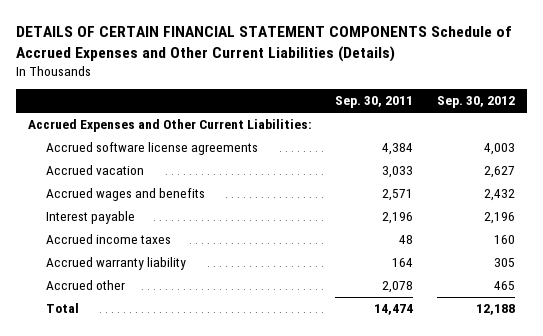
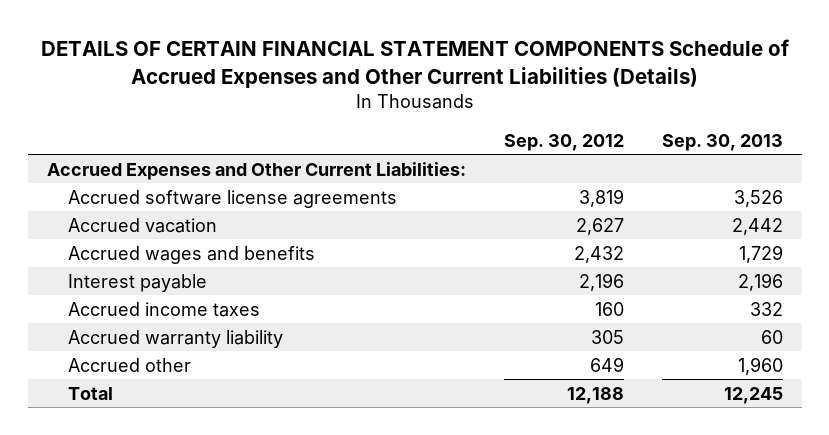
[335,96,414,109] Sep. 30, 2011 -> none
none -> [661,133,783,151] Sep. 30, 2013
[483,143,515,156] 4,003 -> [578,188,624,207] 3,819
[493,281,515,291] 465 -> [589,356,624,372] 649

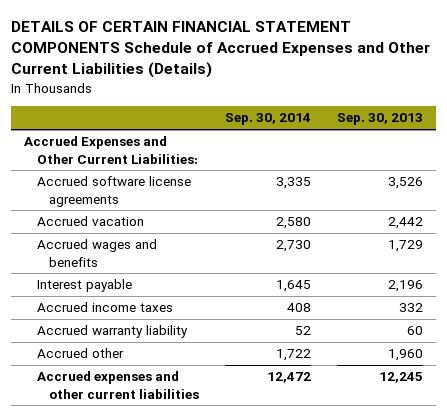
[503,133,624,151] Sep. 30, 2012 -> none
none -> [225,113,312,126] Sep. 30, 2014
[67,386,113,400] Total -> [36,371,200,399] Accrued expenses and other current liabilities

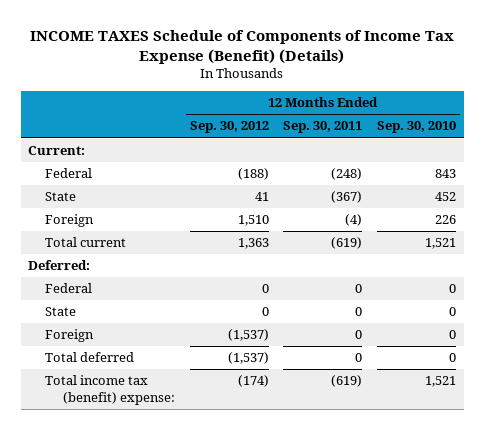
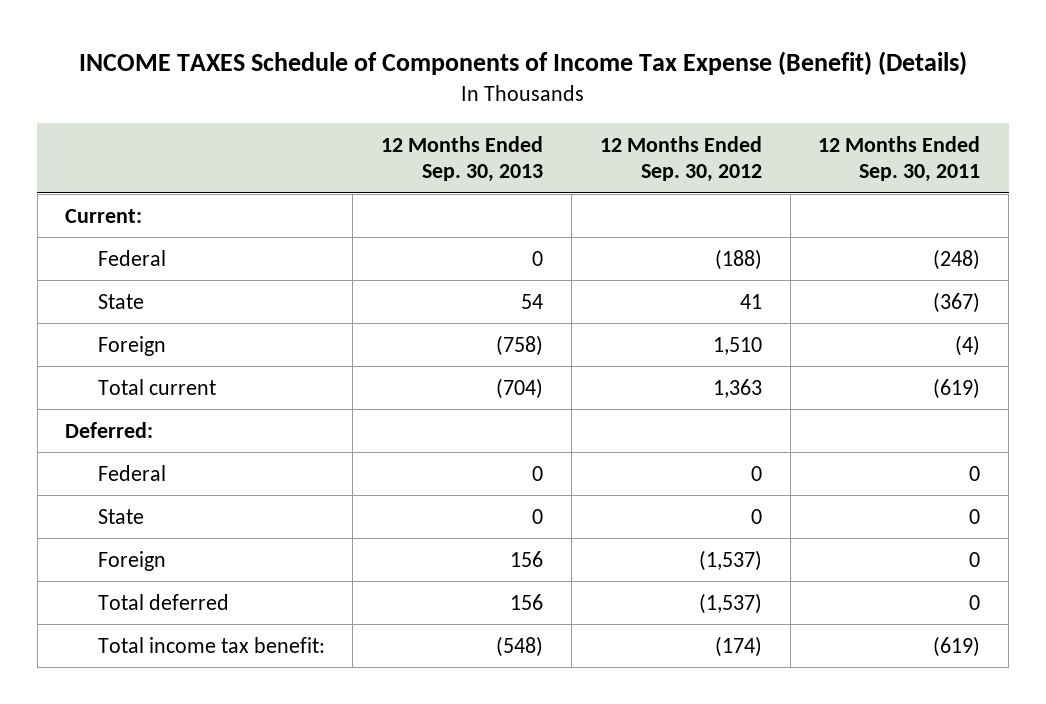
[377,121,457,134] Sep. 30, 2010 -> none
none -> [381,135,544,183] 12 Months Ended Sep. 30, 2013
[45,375,175,405] Total income tax (benefit) expense: -> [97,636,325,653] Total income tax benefit:

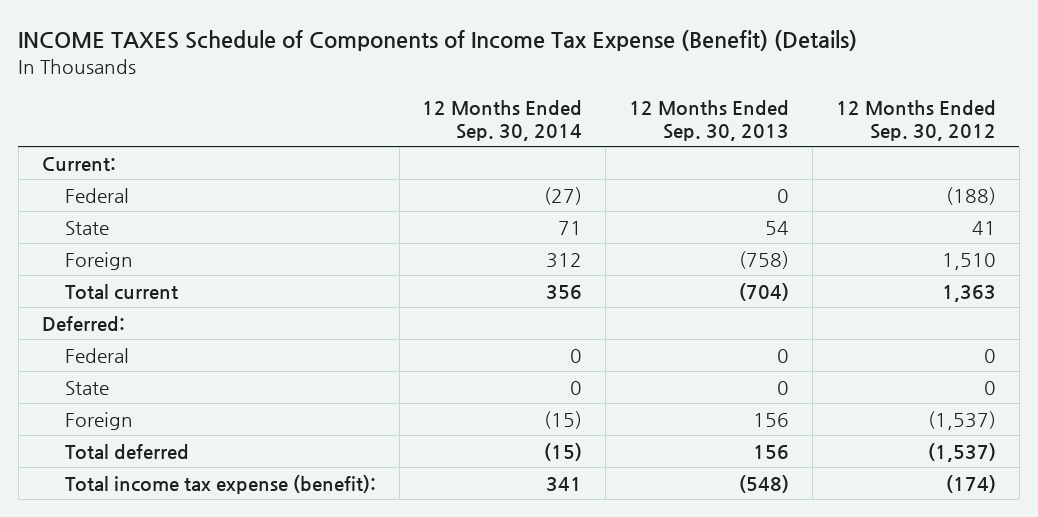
[818,135,981,183] 12 Months Ended Sep. 30, 2011 -> none
none -> [422,99,583,142] 12 Months Ended Sep. 30, 2014
[97,636,325,653] Total income tax benefit: -> [64,474,376,494] Total income tax expense (benefit):

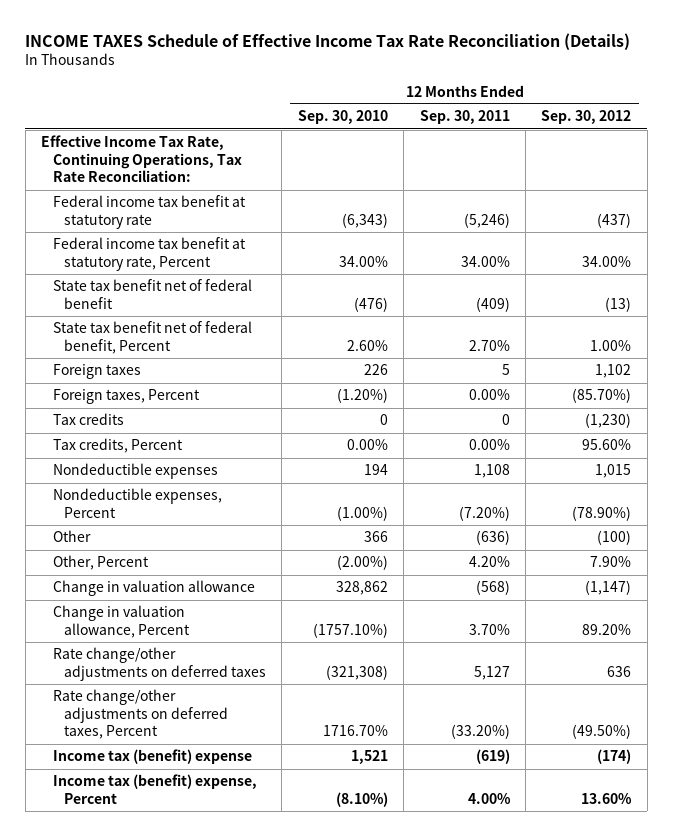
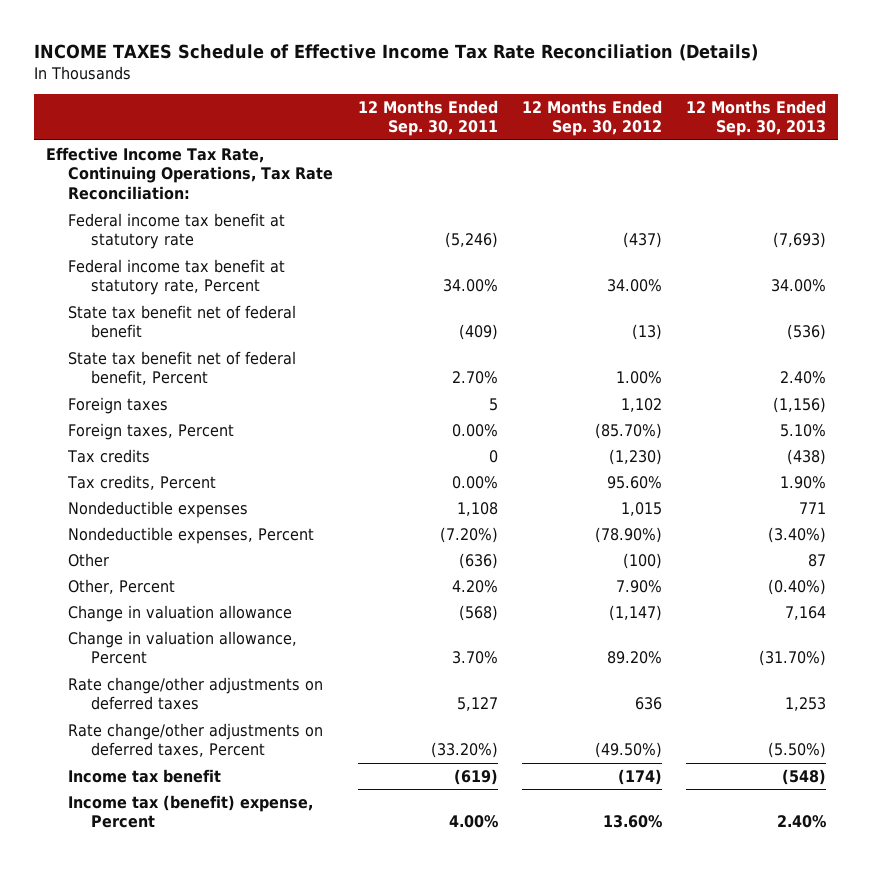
[297,110,388,125] Sep. 30, 2010 -> none
none -> [686,99,827,137] 12 Months Ended Sep. 30, 2013
[52,749,252,765] Income tax (benefit) expense -> [68,768,222,783] Income tax benefit

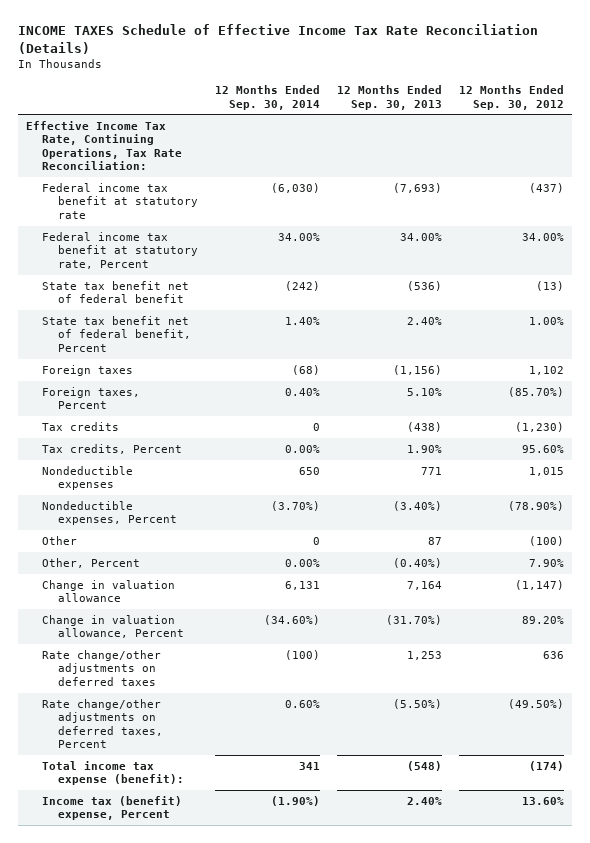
[357,99,498,137] 12 Months Ended Sep. 30, 2011 -> none
none -> [214,85,320,110] 12 Months Ended Sep. 30, 2014
[68,768,222,783] Income tax benefit -> [42,760,184,786] Total income tax expense (benefit):

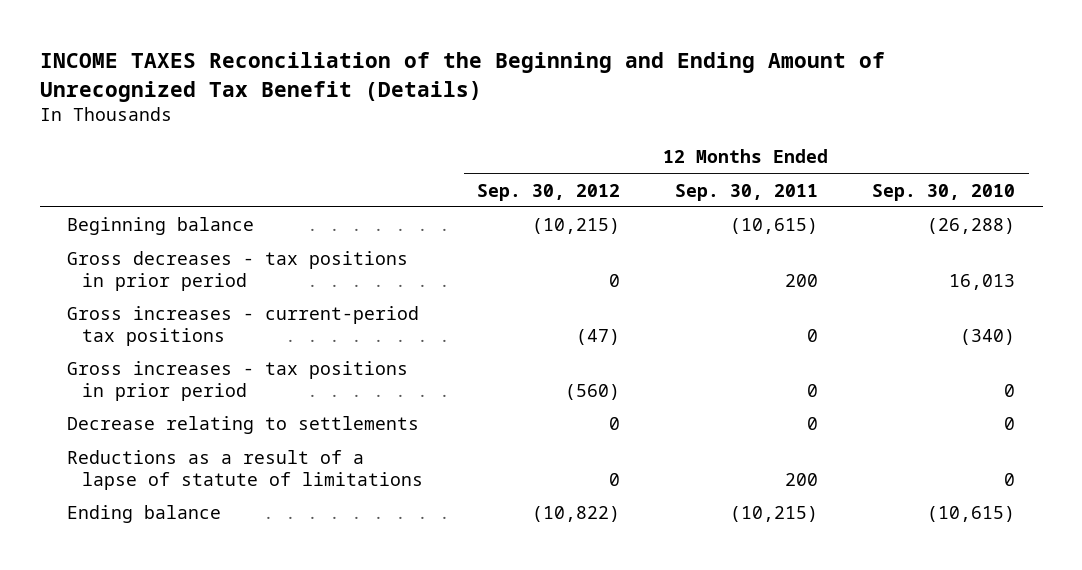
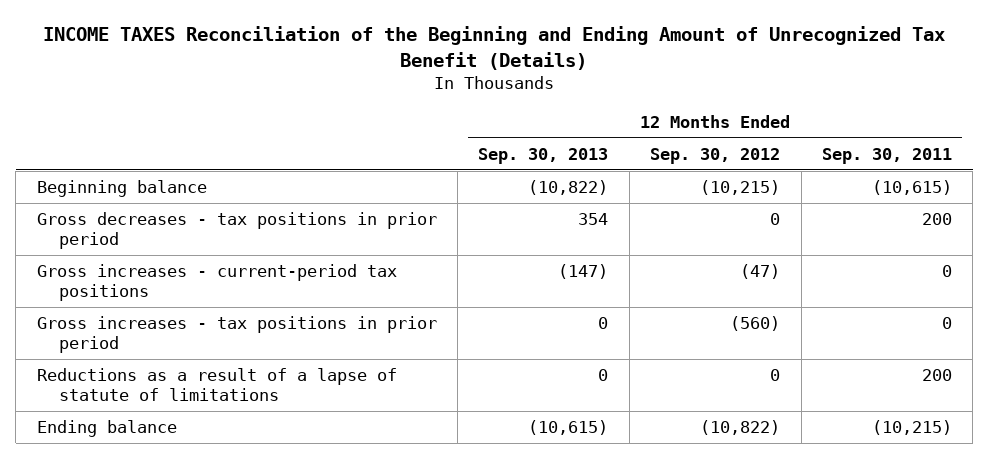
[872,183,1016,201] Sep. 30, 2010 -> none
none -> [478,147,609,164] Sep. 30, 2013
[67,416,420,435] Decrease relating to settlements -> none

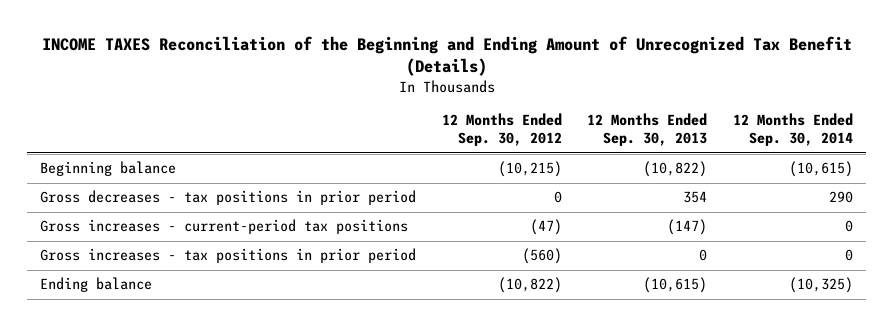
[821,147,952,164] Sep. 30, 2011 -> none
none -> [733,113,854,147] 12 Months Ended Sep. 30, 2014
[36,367,397,402] Reductions as a result of a lapse of statute of limitations -> none

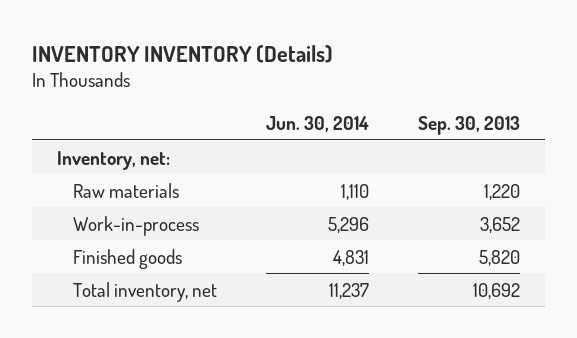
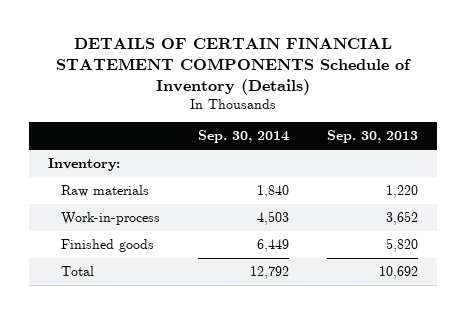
[32,44,334,63] INVENTORY INVENTORY (Details) -> [55,38,411,95] DETAILS OF CERTAIN FINANCIAL STATEMENT COMPONENTS Schedule of Inventory (Details)
[266,115,370,132] Jun. 30, 2014 -> none
none -> [198,130,290,144] Sep. 30, 2014
[56,150,170,170] Inventory, net: -> [47,158,120,172] Inventory:
[73,281,218,302] Total inventory, net -> [61,266,95,277] Total

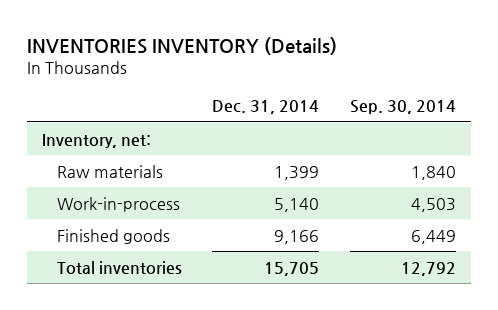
[55,38,411,95] DETAILS OF CERTAIN FINANCIAL STATEMENT COMPONENTS Schedule of Inventory (Details) -> [26,36,337,55] INVENTORIES INVENTORY (Details)
[327,130,419,144] Sep. 30, 2013 -> none
none -> [212,100,320,115] Dec. 31, 2014
[47,158,120,172] Inventory: -> [42,133,152,148] Inventory, net:
[61,266,95,277] Total -> [56,260,182,274] Total inventories

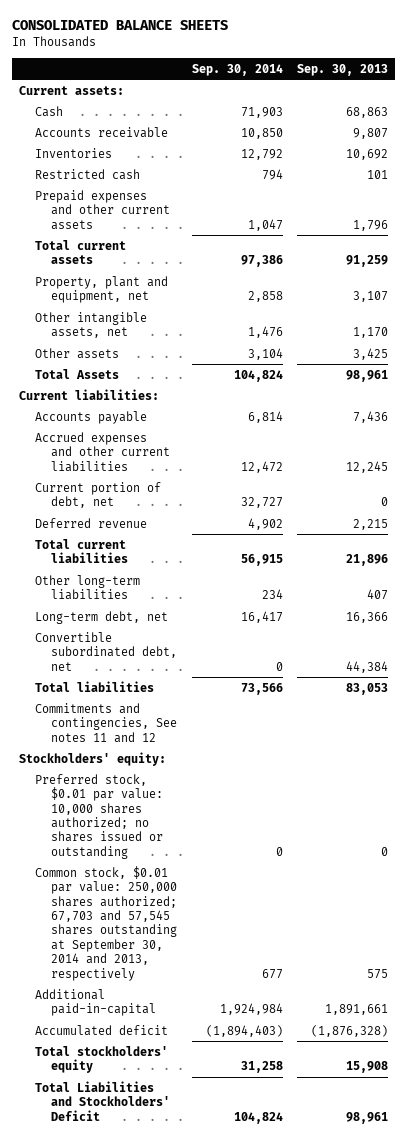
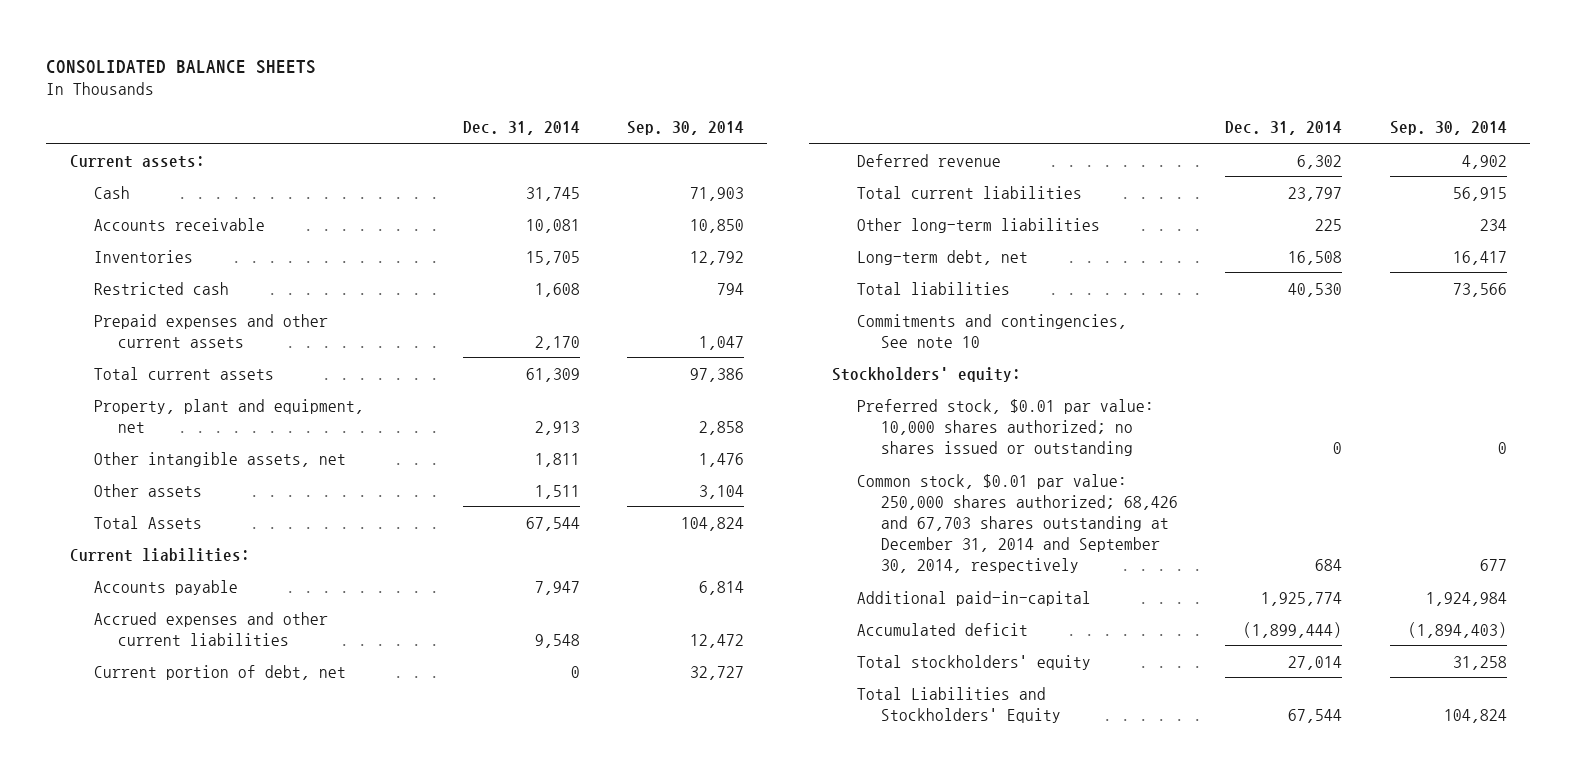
[296,63,388,76] Sep. 30, 2013 -> none
none -> [462,121,580,136] Dec. 31, 2014
[35,631,178,671] Convertible subordinated debt, net -> none
[35,702,178,743] Commitments and contingencies, See notes 11 and 12 -> [856,313,1127,348] Commitments and contingencies, See note 10
[35,865,178,981] Common stock, $0.01 par value: 250,000 shares authorized; 67,703 and 57,545 shares outstanding at September 30, 2014 and 2013, respectively -> [856,473,1179,573] Common stock, $0.01 par value: 250,000 shares authorized; 68,426 and 67,703 shares outstanding at December 31, 2014 and September 30, 2014, respectively
[35,1080,171,1121] Total Liabilities and Stockholders' Deficit -> [856,686,1062,723] Total Liabilities and Stockholders' Equity

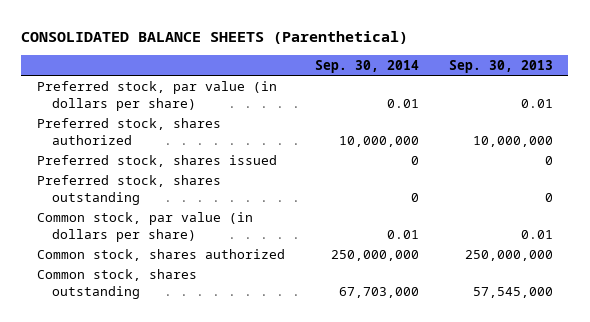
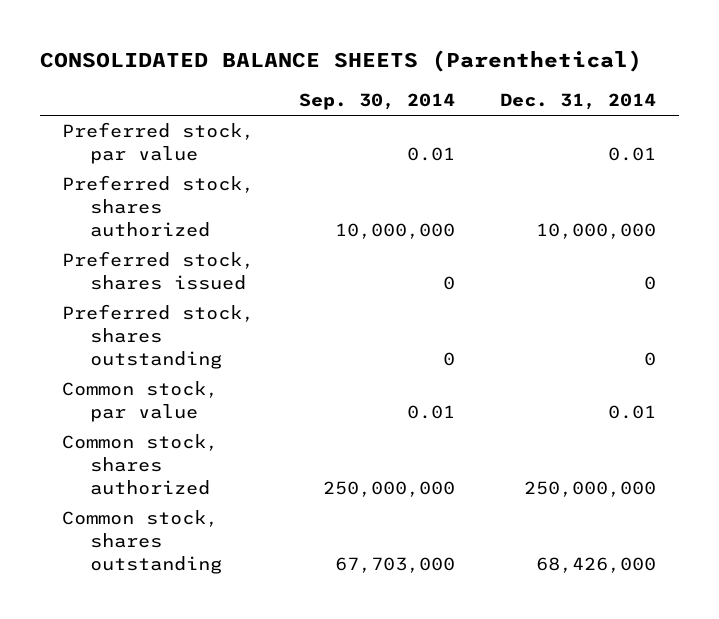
[449,59,554,73] Sep. 30, 2013 -> none
none -> [500,92,657,110] Dec. 31, 2014
[36,80,277,111] Preferred stock, par value (in dollars per share) -> [62,122,255,165] Preferred stock, par value
[36,211,253,242] Common stock, par value (in dollars per share) -> [62,381,219,423] Common stock, par value

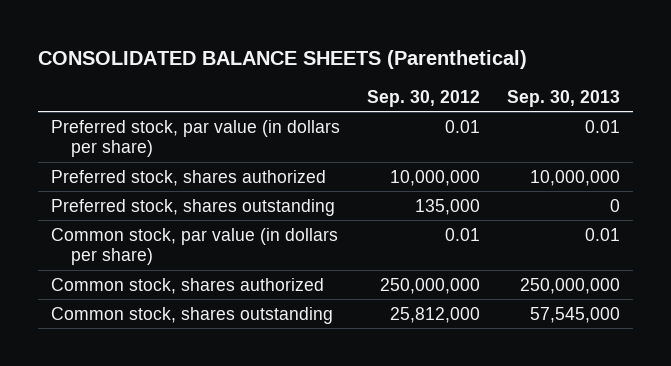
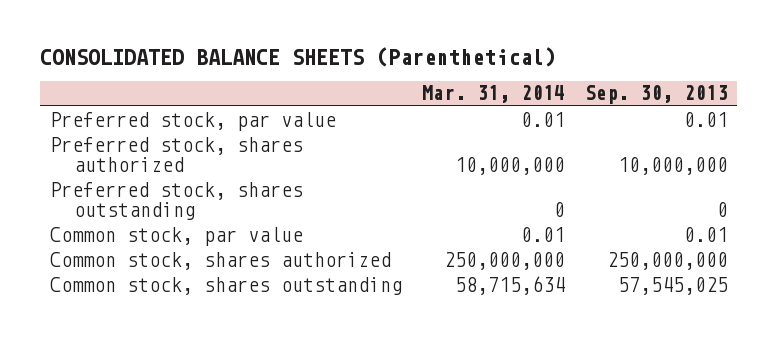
[366,89,480,107] Sep. 30, 2012 -> none
none -> [421,85,565,104] Mar. 31, 2014
[51,119,341,158] Preferred stock, par value (in dollars per share) -> [50,111,337,131] Preferred stock, par value
[51,227,339,266] Common stock, par value (in dollars per share) -> [50,226,304,246] Common stock, par value
[529,306,620,323] 57,545,000 -> [617,276,728,295] 57,545,025

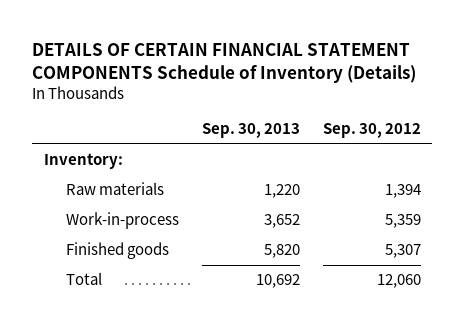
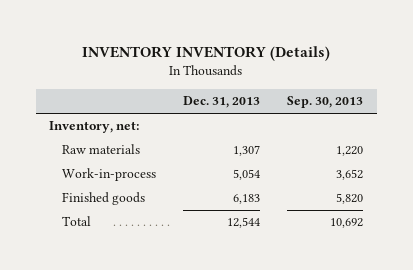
[32,42,417,83] DETAILS OF CERTAIN FINANCIAL STATEMENT COMPONENTS Schedule of Inventory (Details) -> [82,45,331,61] INVENTORY INVENTORY (Details)
[322,123,421,139] Sep. 30, 2012 -> none
none -> [183,96,261,109] Dec. 31, 2013
[43,153,123,170] Inventory: -> [49,121,140,134] Inventory, net:

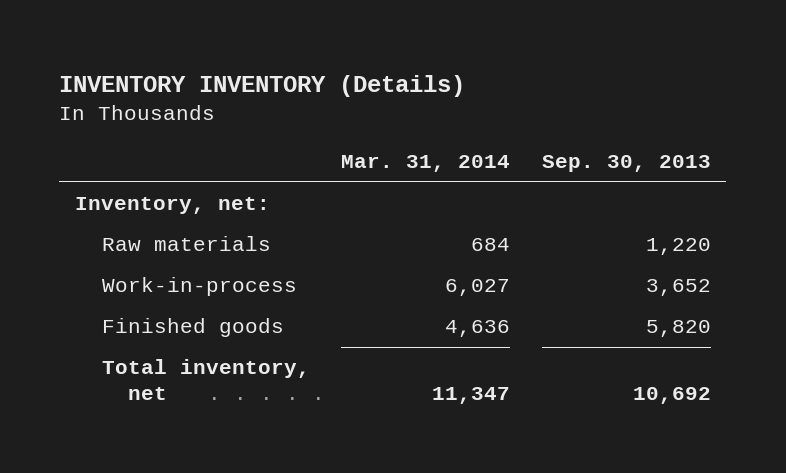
[183,96,261,109] Dec. 31, 2013 -> none
none -> [341,155,511,173] Mar. 31, 2014
[62,216,92,227] Total -> [101,359,310,401] Total inventory, net

